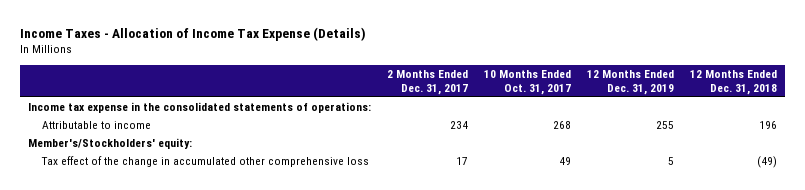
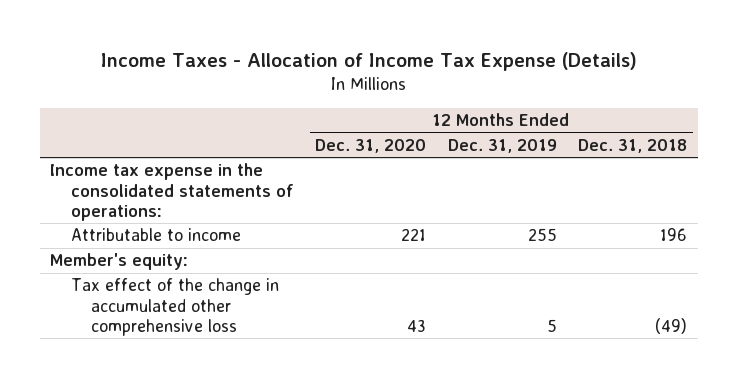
[386,69,468,95] 2 Months Ended Dec. 31, 2017 -> none
[483,69,571,95] 10 Months Ended Oct. 31, 2017 -> none
none -> [315,138,427,153] Dec. 31, 2020
[27,138,192,150] Member's/Stockholders' equity: -> [50,253,189,271] Member's equity:

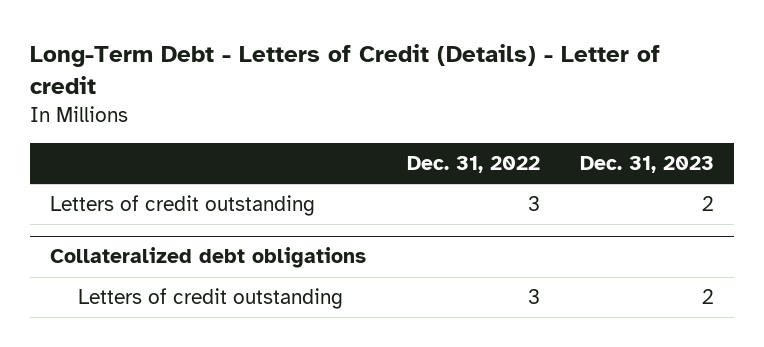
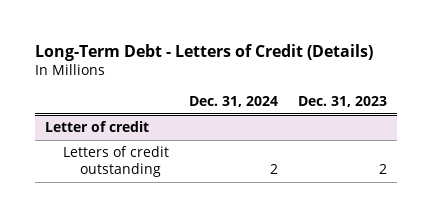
[30,44,661,95] Long-Term Debt - Letters of Credit (Details) - Letter of credit -> [35,43,374,61] Long-Term Debt - Letters of Credit (Details)
[406,155,540,173] Dec. 31, 2022 -> none
none -> [188,96,278,108] Dec. 31, 2024
[50,195,316,217] Letters of credit outstanding -> none
[50,247,367,269] Collateralized debt obligations -> [45,121,150,133] Letter of credit

